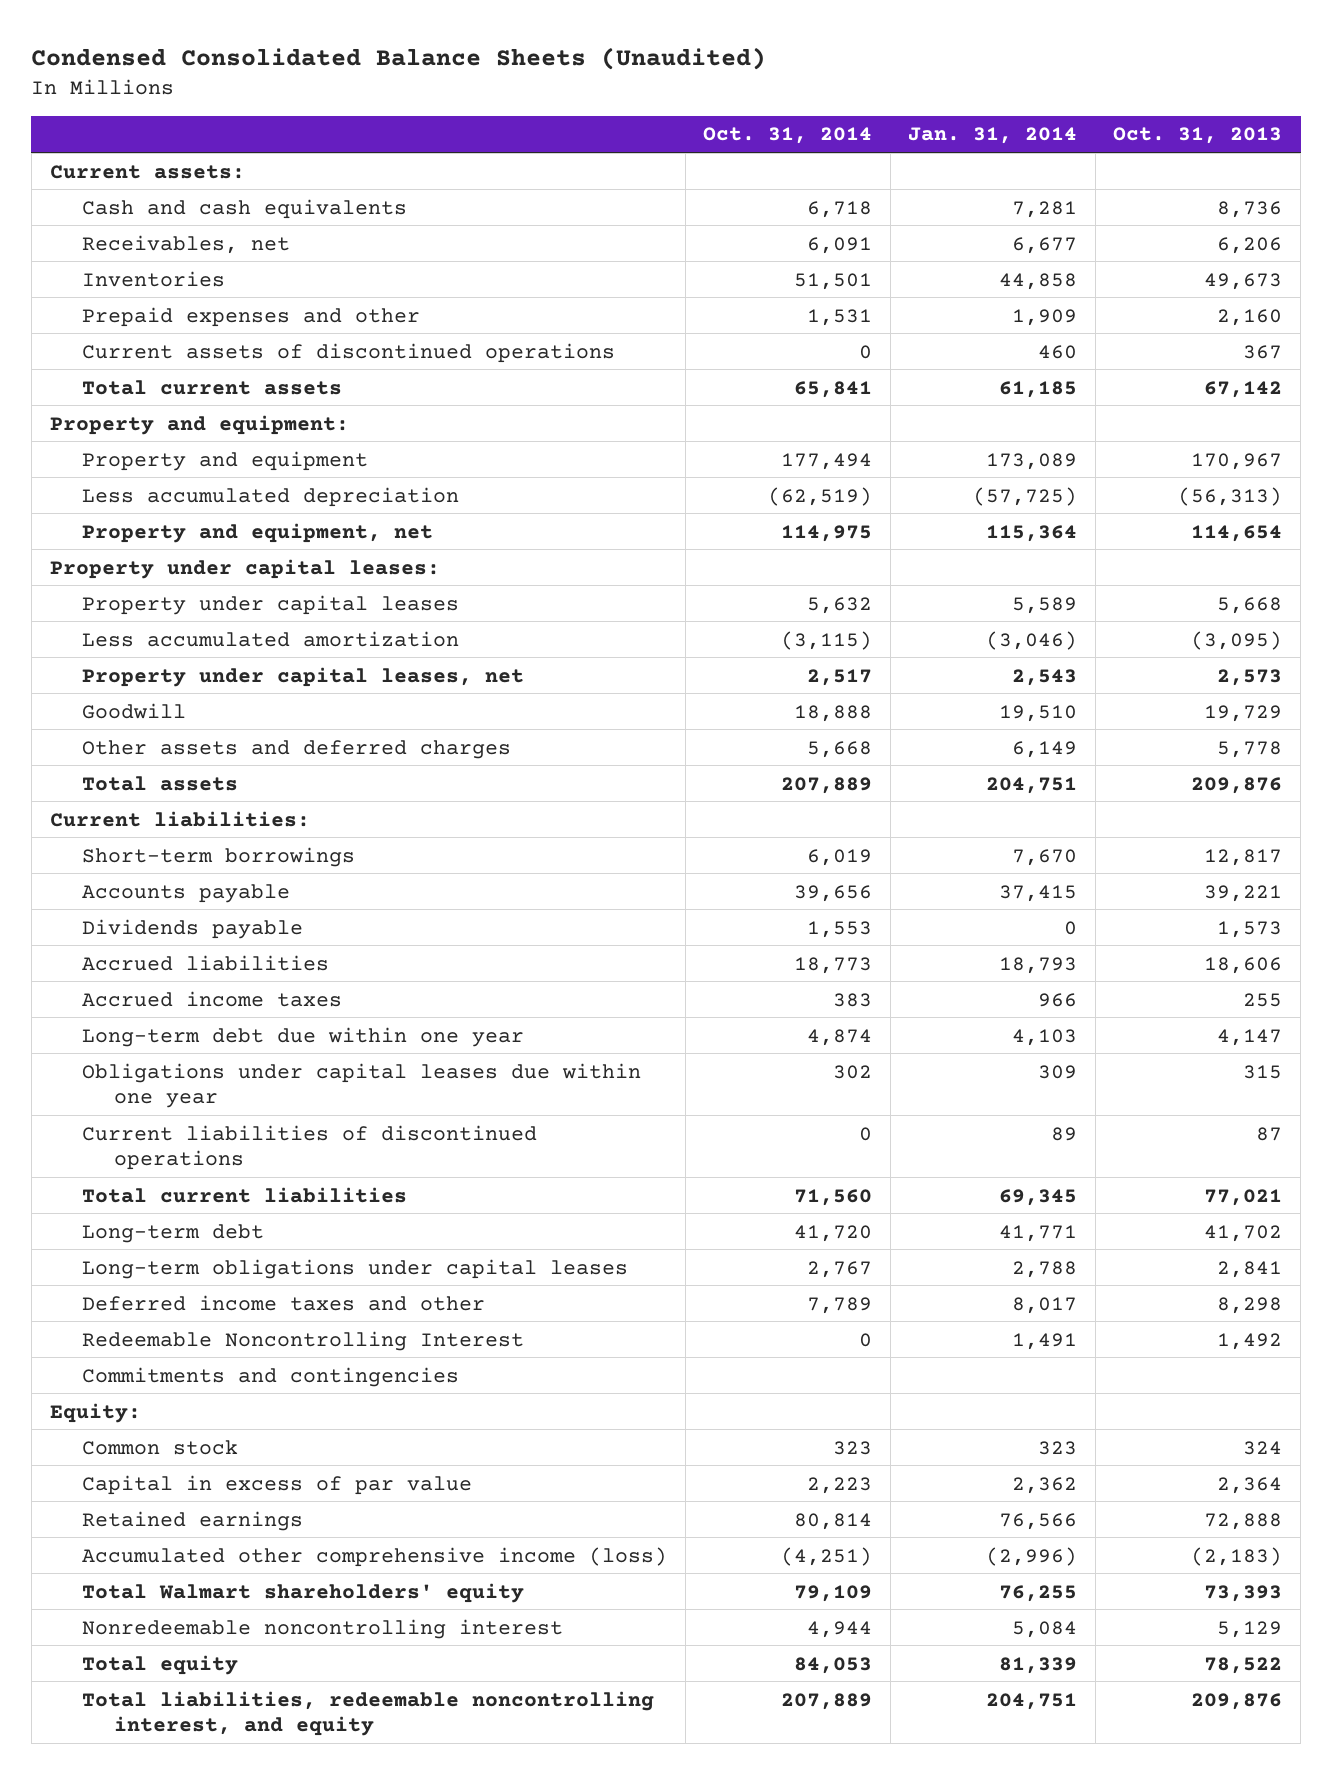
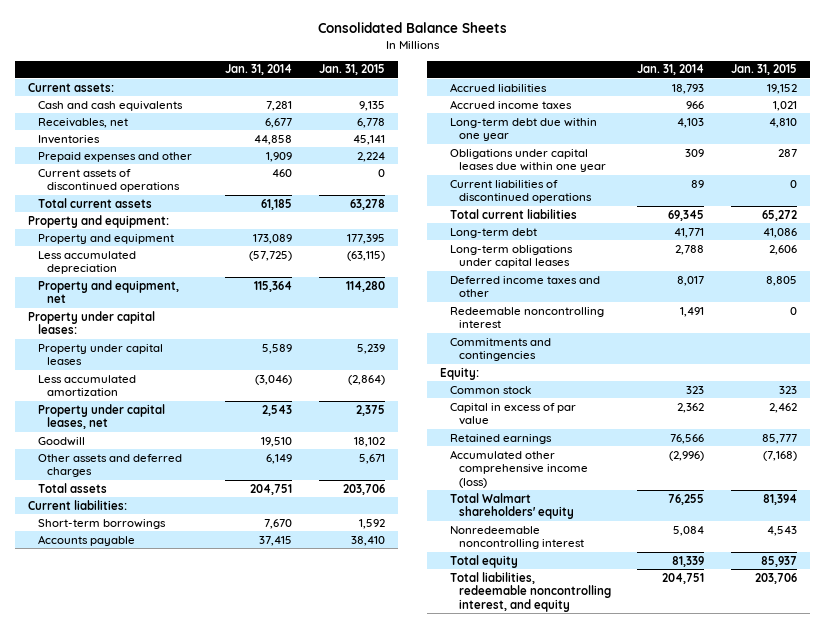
[31,47,767,71] Condensed Consolidated Balance Sheets (Unaudited) -> [317,22,507,34] Consolidated Balance Sheets
[703,127,873,145] Oct. 31, 2014 -> none
[1113,127,1283,145] Oct. 31, 2013 -> none
none -> [318,64,385,76] Jan. 31, 2015
[81,918,303,939] Dividends payable -> none
[81,1330,524,1351] Redeemable Noncontrolling Interest -> [449,306,604,329] Redeemable noncontrolling interest

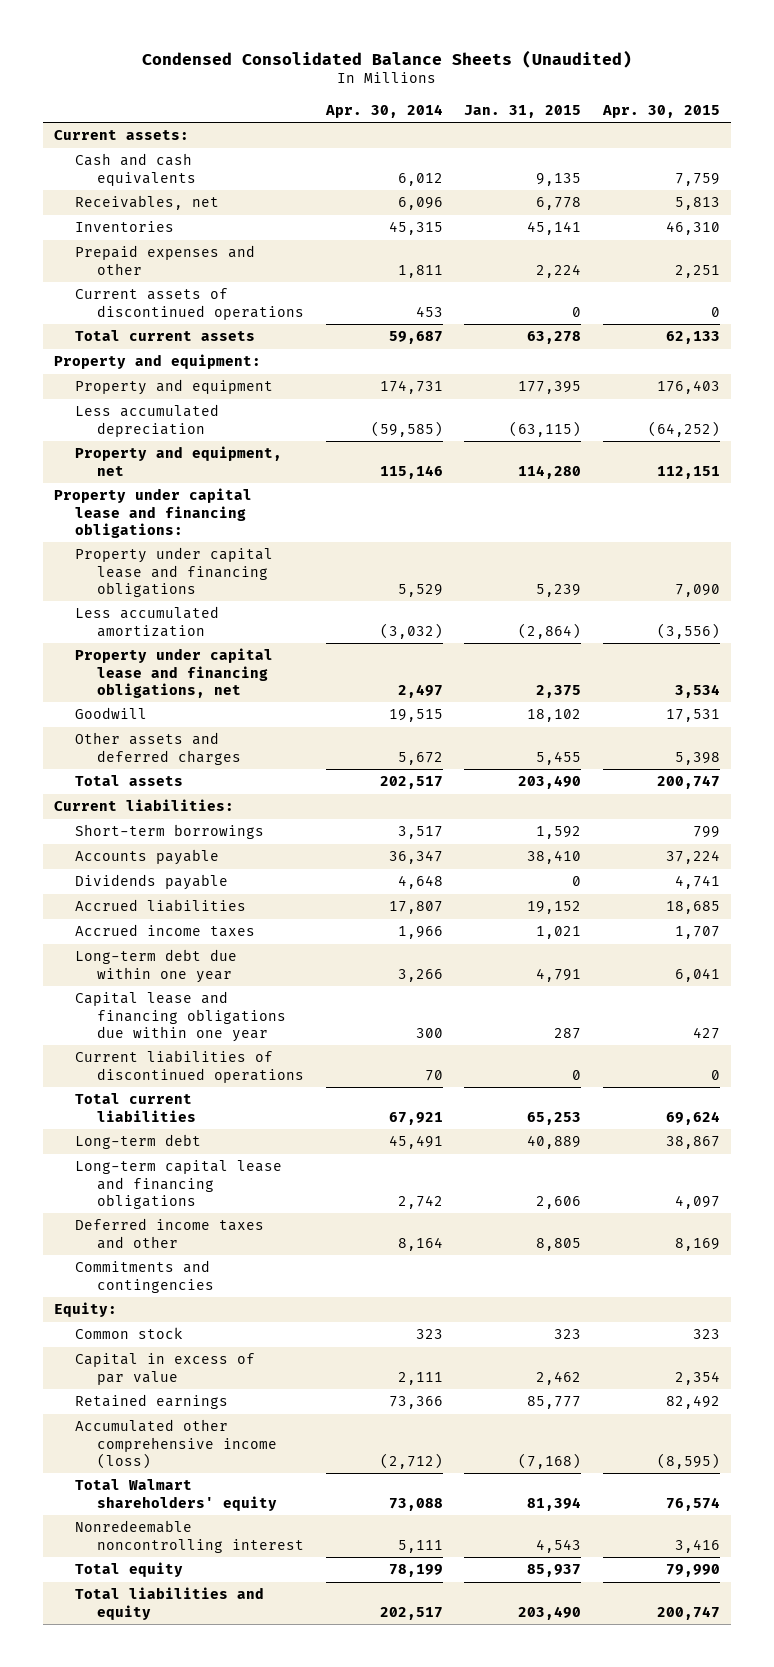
[317,22,507,34] Consolidated Balance Sheets -> [141,49,632,68] Condensed Consolidated Balance Sheets (Unaudited)
[225,64,293,76] Jan. 31, 2014 -> none
none -> [324,103,443,118] Apr. 30, 2014
none -> [601,104,720,118] Apr. 30, 2015
[28,310,156,335] Property under capital leases: -> [53,488,252,538] Property under capital lease and financing obligations:
[37,343,163,366] Property under capital leases -> [75,547,274,597] Property under capital lease and financing obligations
[37,403,165,430] Property under capital leases, net -> [75,648,274,698] Property under capital lease and financing obligations, net
[358,453,385,464] 5,671 -> [536,750,582,765] 5,455
[342,483,385,495] 203,706 -> [518,775,582,790] 203,490
none -> [75,874,229,891] Dividends payable
[768,117,797,128] 4,810 -> [536,967,582,982] 4,791
[449,148,606,173] Obligations under capital leases due within one year -> [75,991,286,1042] Capital lease and financing obligations due within one year
[761,209,797,221] 65,272 -> [527,1111,582,1125] 65,253
[762,227,797,238] 41,086 -> [527,1135,582,1150] 40,889
[449,244,573,269] Long-term obligations under capital leases -> [75,1160,283,1209] Long-term capital lease and financing obligations
[449,306,604,329] Redeemable noncontrolling interest -> none
[449,571,611,613] Total liabilities, redeemable noncontrolling interest, and equity -> [75,1587,265,1620] Total liabilities and equity
[754,572,797,584] 203,706 -> [518,1605,582,1620] 203,490

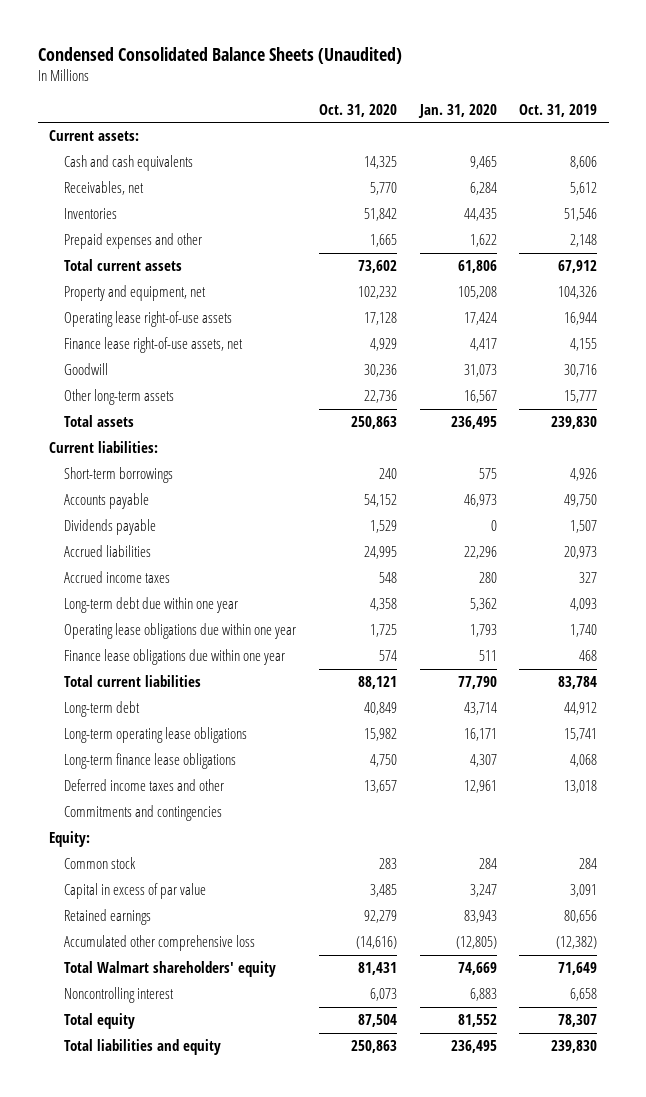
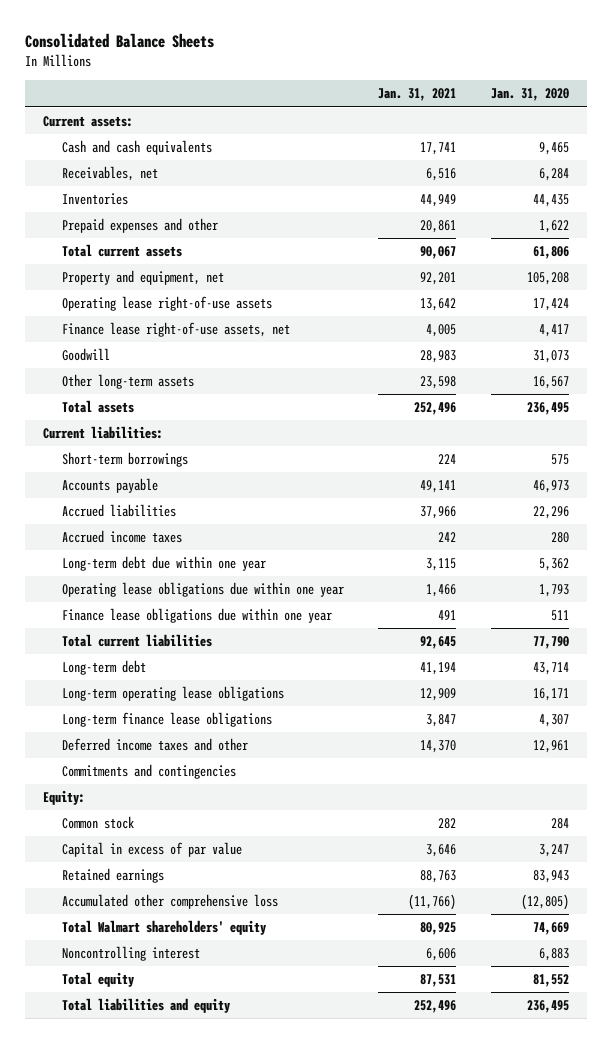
[37,46,402,64] Condensed Consolidated Balance Sheets (Unaudited) -> [25,33,215,49] Consolidated Balance Sheets
[318,103,397,117] Oct. 31, 2020 -> none
[519,103,598,117] Oct. 31, 2019 -> none
none -> [378,88,457,102] Jan. 31, 2021
[63,519,156,536] Dividends payable -> none

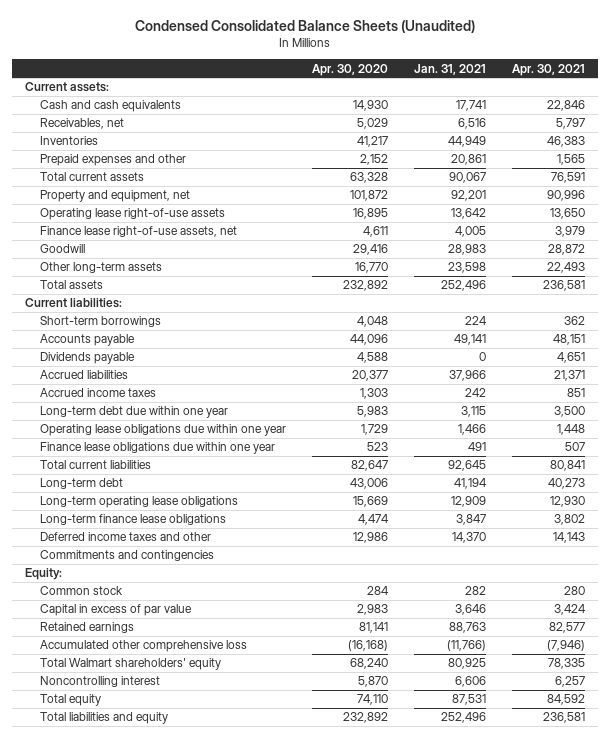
[25,33,215,49] Consolidated Balance Sheets -> [135,20,476,34] Condensed Consolidated Balance Sheets (Unaudited)
[491,88,570,102] Jan. 31, 2020 -> none
none -> [312,63,389,76] Apr. 30, 2020
none -> [512,63,586,76] Apr. 30, 2021
none -> [40,352,136,365] Dividends payable

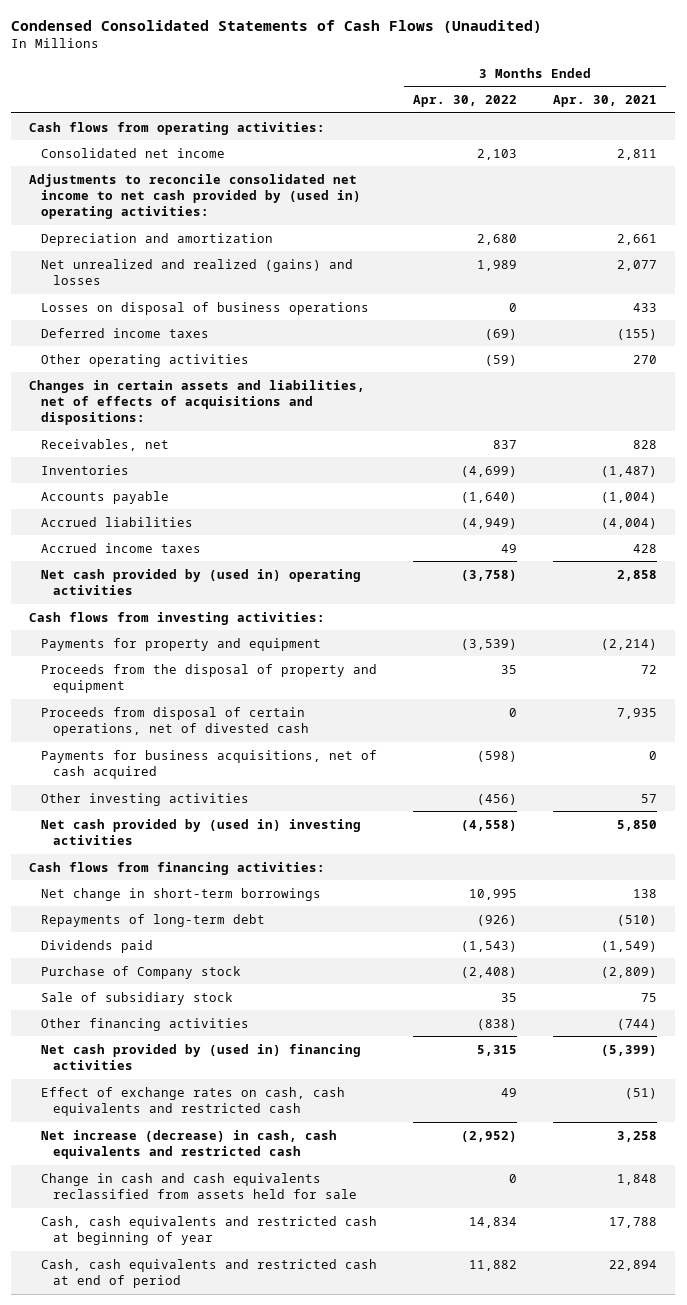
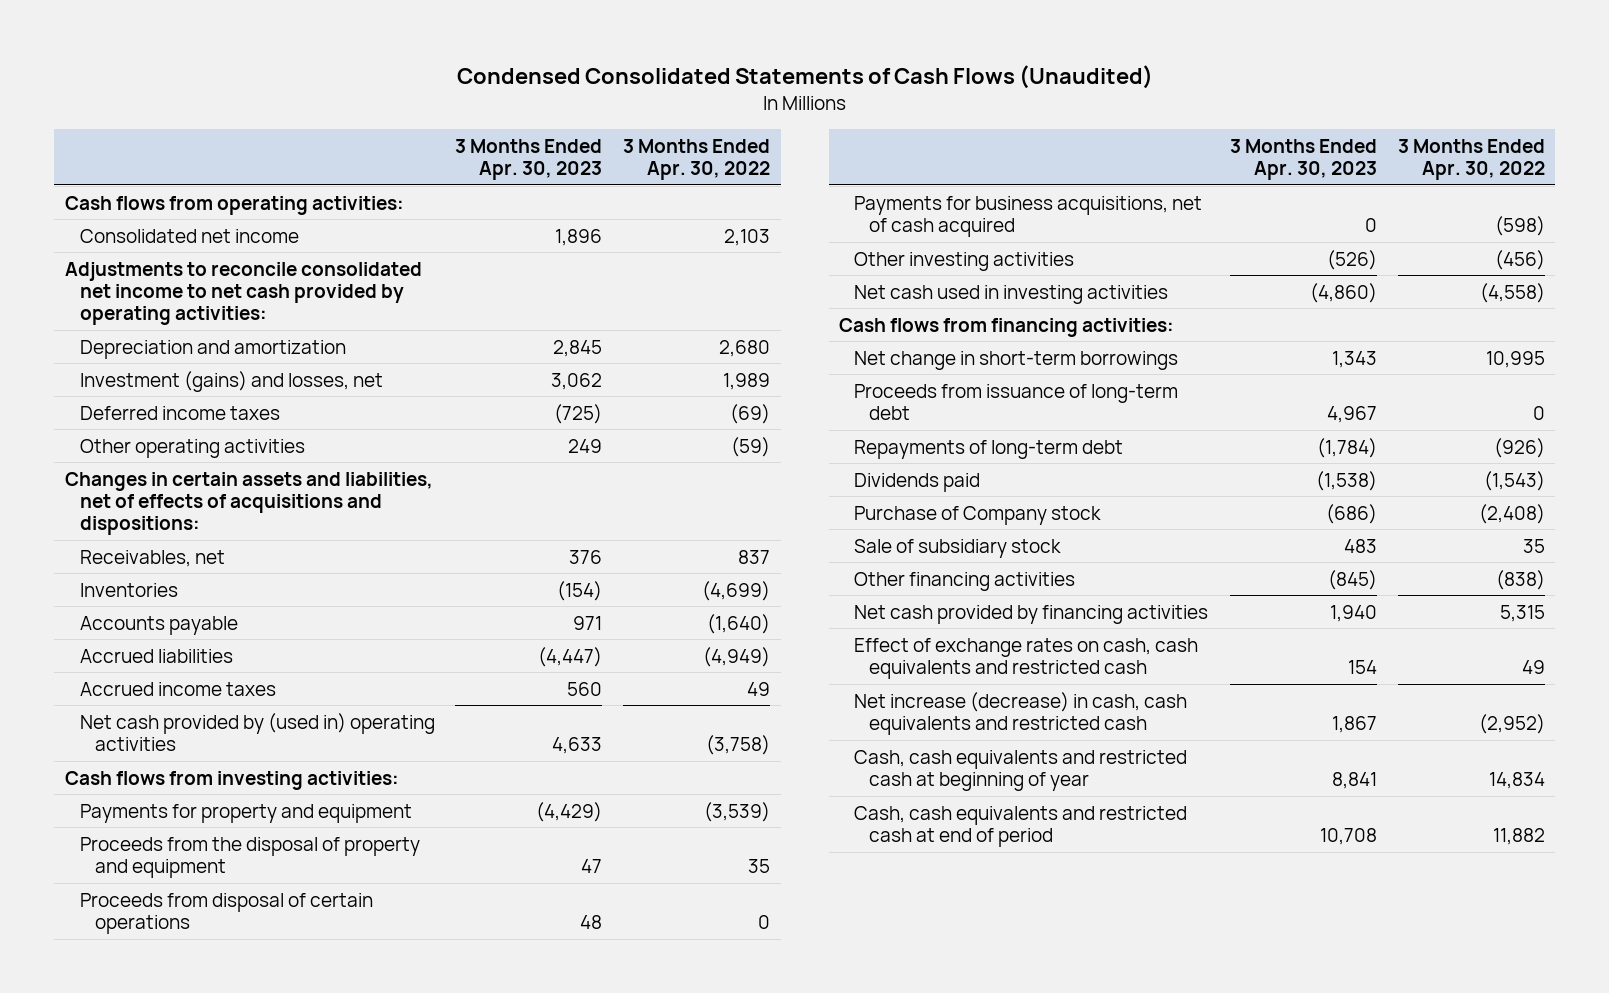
[553,95,658,108] Apr. 30, 2021 -> none
none -> [455,138,603,180] 3 Months Ended Apr. 30, 2023
[29,173,362,220] Adjustments to reconcile consolidated net income to net cash provided by (used in) operating activities: -> [64,261,422,326] Adjustments to reconcile consolidated net income to net cash provided by operating activities:
[41,301,370,315] Losses on disposal of business operations -> none
[41,258,354,285] Net unrealized and realized (gains) and losses -> [79,370,383,392] Investment (gains) and losses, net
[41,706,309,736] Proceeds from disposal of certain operations, net of divested cash -> [79,892,373,934] Proceeds from disposal of certain operations
[41,818,362,845] Net cash provided by (used in) investing activities -> [854,284,1169,304] Net cash used in investing activities
none -> [854,383,1179,420] Proceeds from issuance of long-term debt
[41,1043,362,1070] Net cash provided by (used in) financing activities -> [854,604,1209,624] Net cash provided by financing activities
[41,1172,357,1199] Change in cash and cash equivalents reclassified from assets held for sale -> none

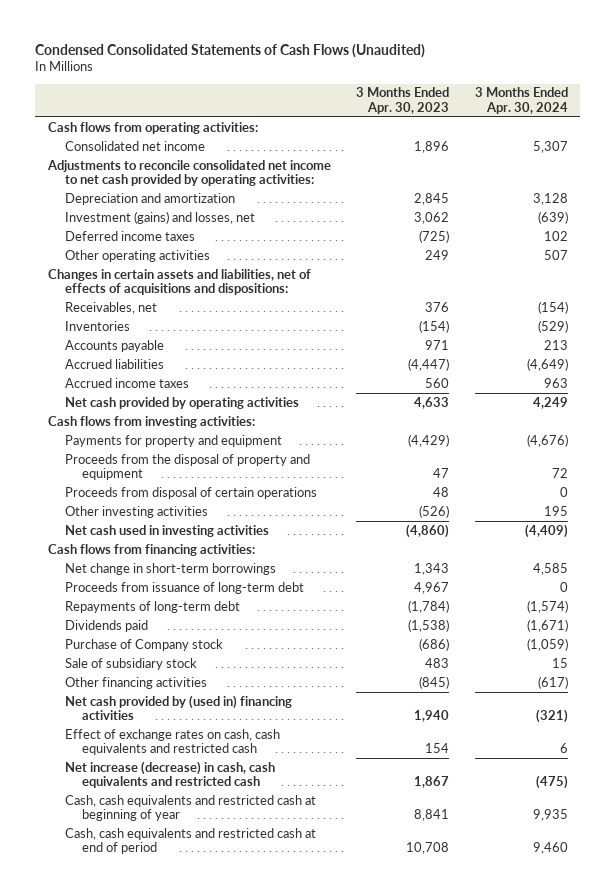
[623,138,771,180] 3 Months Ended Apr. 30, 2022 -> none
none -> [474,87,568,114] 3 Months Ended Apr. 30, 2024
[79,712,435,751] Net cash provided by (used in) operating activities -> [65,396,300,409] Net cash provided by operating activities
[854,195,1203,237] Payments for business acquisitions, net of cash acquired -> none
[854,604,1209,624] Net cash provided by financing activities -> [65,694,293,721] Net cash provided by (used in) financing activities

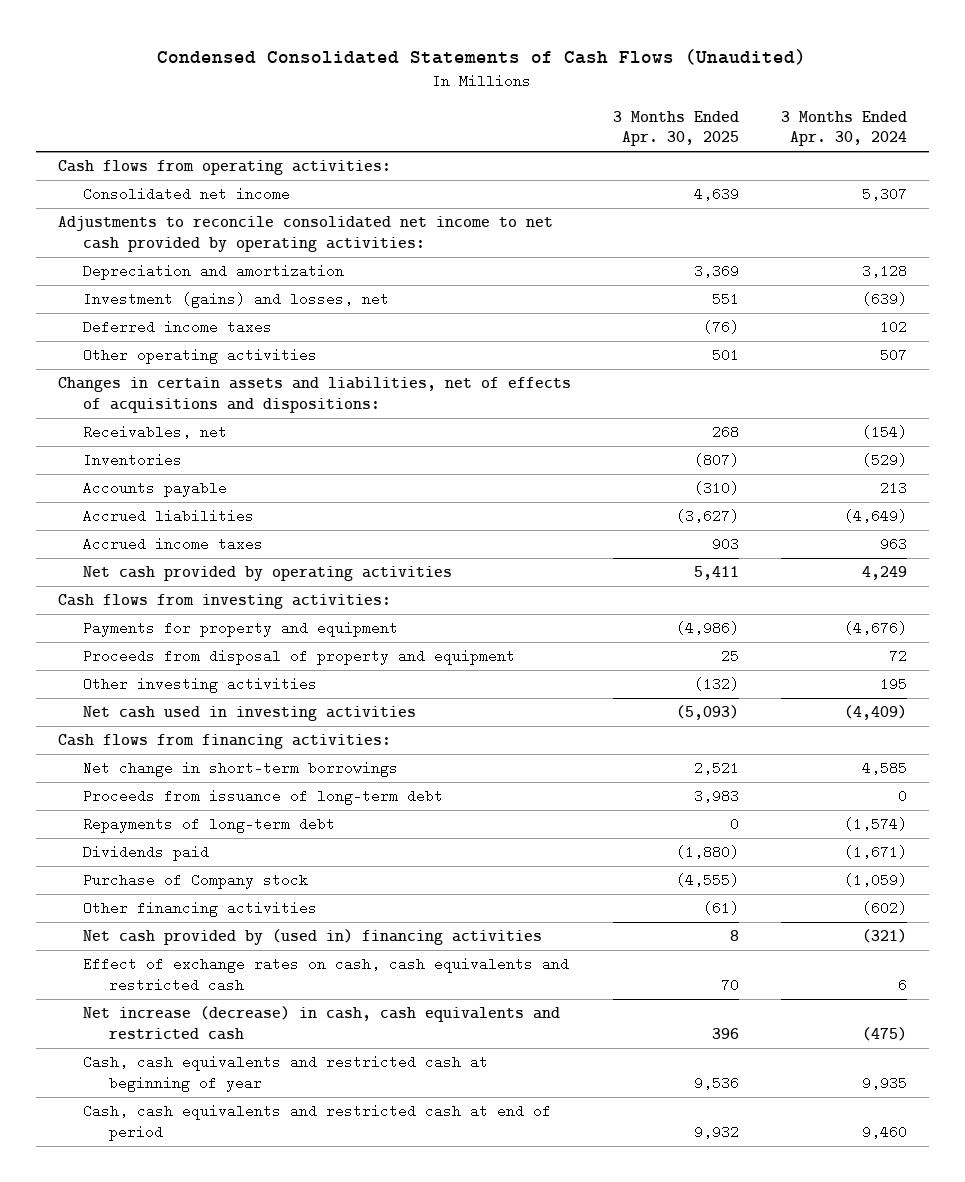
[356,87,450,114] 3 Months Ended Apr. 30, 2023 -> none
none -> [612,110,739,147] 3 Months Ended Apr. 30, 2025
[65,486,318,499] Proceeds from disposal of certain operations -> none
[65,453,311,481] Proceeds from the disposal of property and equipment -> [83,649,516,666] Proceeds from disposal of property and equipment
[65,657,198,670] Sale of subsidiary stock -> none
[537,675,568,689] (617) -> [862,901,908,916] (602)

